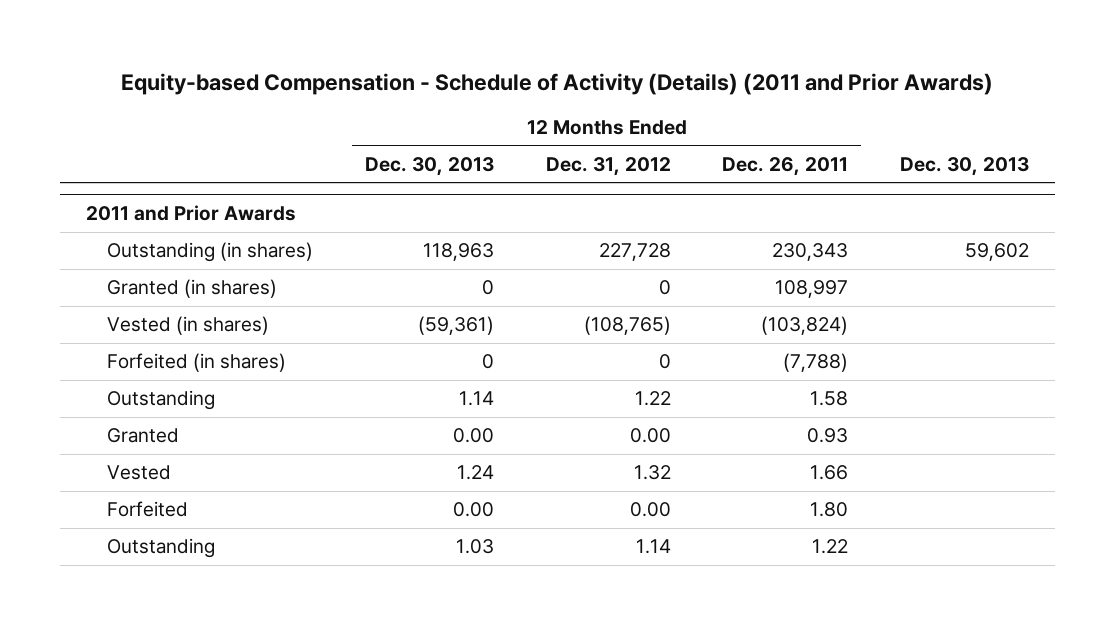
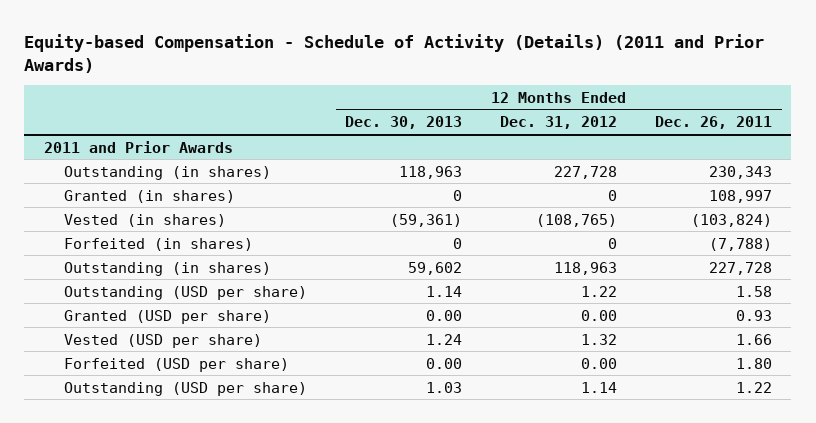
[899,156,1029,176] Dec. 30, 2013 -> none
none -> [64,261,272,276] Outstanding (in shares)
[107,390,216,411] Outstanding -> [64,285,308,300] Outstanding (USD per share)
[107,428,180,444] Granted -> [64,309,272,324] Granted (USD per share)
[107,465,172,481] Vested -> [64,333,263,348] Vested (USD per share)
[107,501,189,518] Forfeited -> [64,357,290,372] Forfeited (USD per share)
[107,538,216,559] Outstanding -> [64,381,308,396] Outstanding (USD per share)

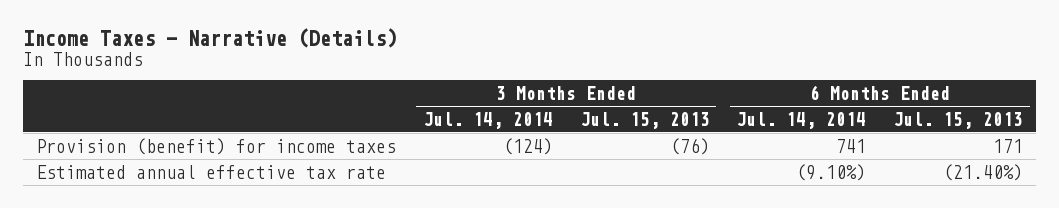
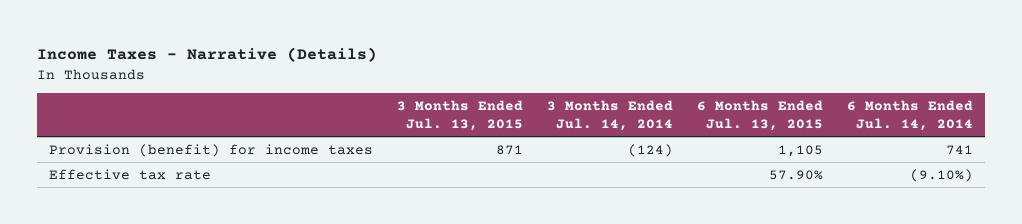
[579,111,710,129] Jul. 15, 2013 -> none
[892,111,1023,129] Jul. 15, 2013 -> none
none -> [396,99,523,131] 3 Months Ended Jul. 13, 2015
none -> [696,99,823,131] 6 Months Ended Jul. 13, 2015
[36,164,387,179] Estimated annual effective tax rate -> [48,168,211,180] Effective tax rate

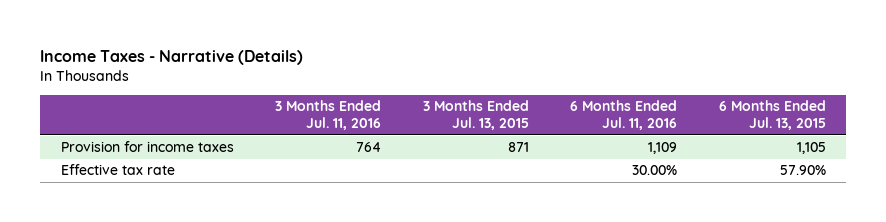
[546,99,673,131] 3 Months Ended Jul. 14, 2014 -> none
[846,99,973,131] 6 Months Ended Jul. 14, 2014 -> none
none -> [275,100,382,131] 3 Months Ended Jul. 11, 2016
none -> [570,100,678,131] 6 Months Ended Jul. 11, 2016
[48,143,373,157] Provision (benefit) for income taxes -> [60,141,234,153] Provision for income taxes

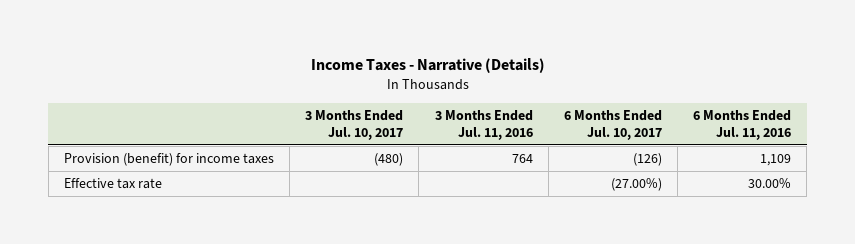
[422,100,529,131] 3 Months Ended Jul. 13, 2015 -> none
[718,100,826,131] 6 Months Ended Jul. 13, 2015 -> none
none -> [305,110,404,141] 3 Months Ended Jul. 10, 2017
none -> [563,110,662,141] 6 Months Ended Jul. 10, 2017
[60,141,234,153] Provision for income taxes -> [64,152,275,166] Provision (benefit) for income taxes

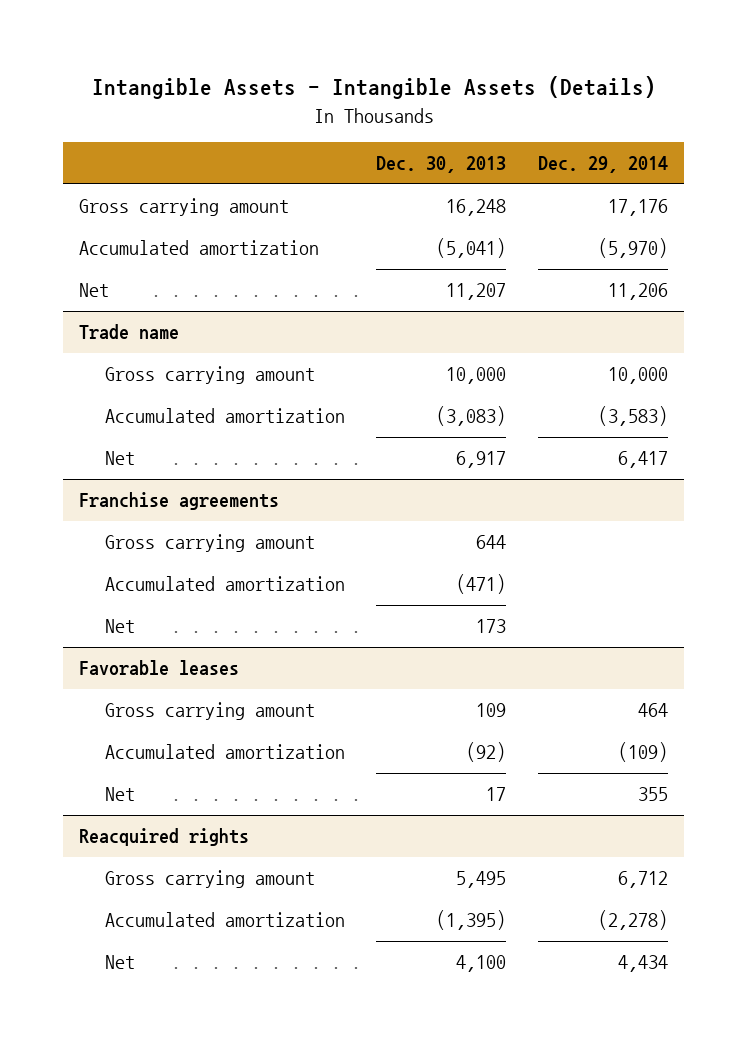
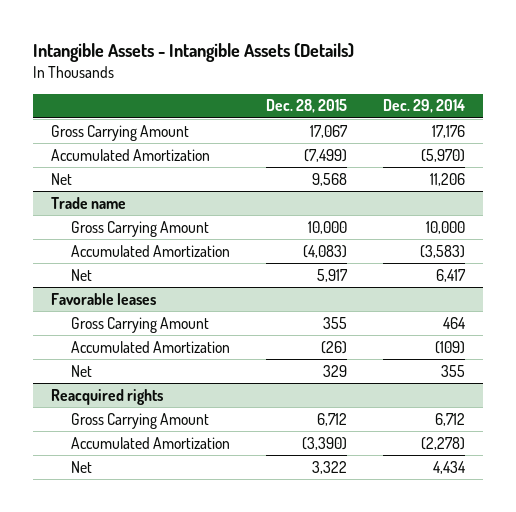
[376,156,507,174] Dec. 30, 2013 -> none
none -> [266,99,348,114] Dec. 28, 2015
[79,198,290,217] Gross carrying amount -> [51,124,190,141] Gross Carrying Amount
[79,240,320,256] Accumulated amortization -> [51,148,211,161] Accumulated Amortization
[104,366,315,385] Gross carrying amount -> [71,220,210,237] Gross Carrying Amount
[104,408,345,424] Accumulated amortization -> [71,244,231,257] Accumulated Amortization
[79,492,280,511] Franchise agreements -> none
[104,534,315,553] Gross carrying amount -> none
[104,576,345,592] Accumulated amortization -> none
[104,619,135,634] Net -> none
[104,702,315,721] Gross carrying amount -> [71,316,210,333] Gross Carrying Amount
[104,744,345,760] Accumulated amortization -> [71,340,231,353] Accumulated Amortization
[104,870,315,889] Gross carrying amount -> [71,412,210,429] Gross Carrying Amount
[104,912,345,928] Accumulated amortization -> [71,436,231,449] Accumulated Amortization

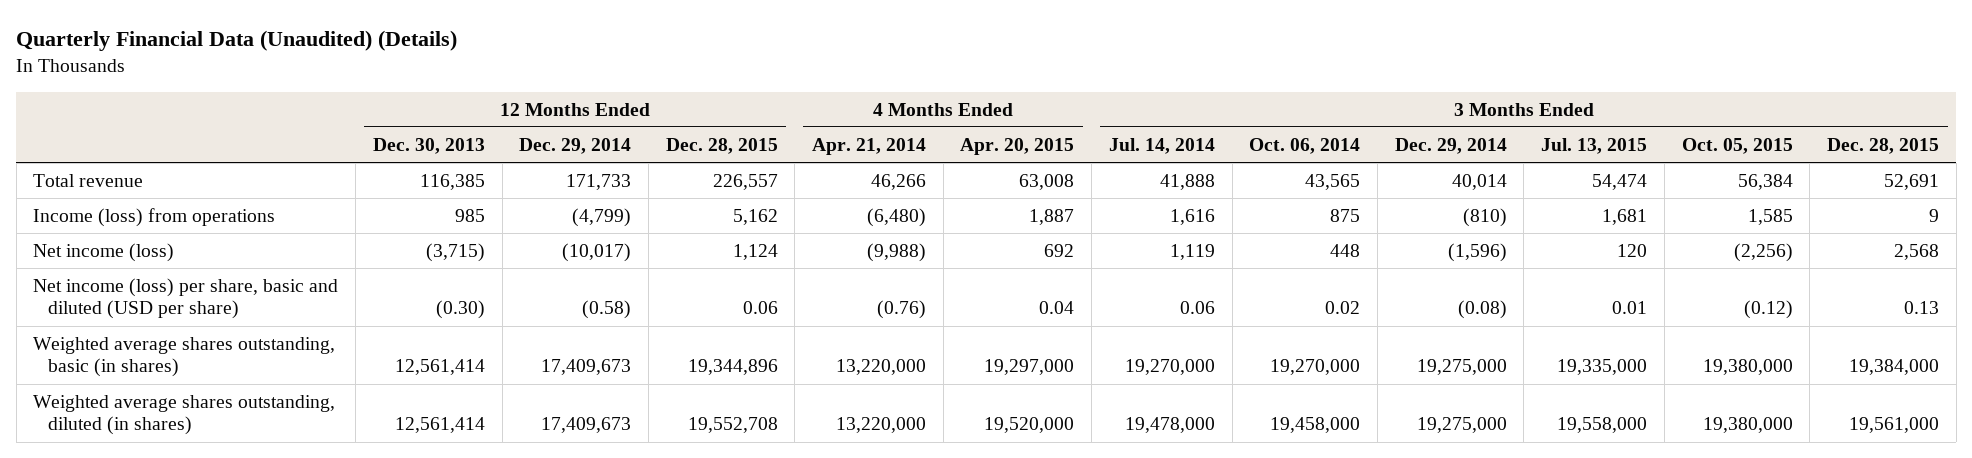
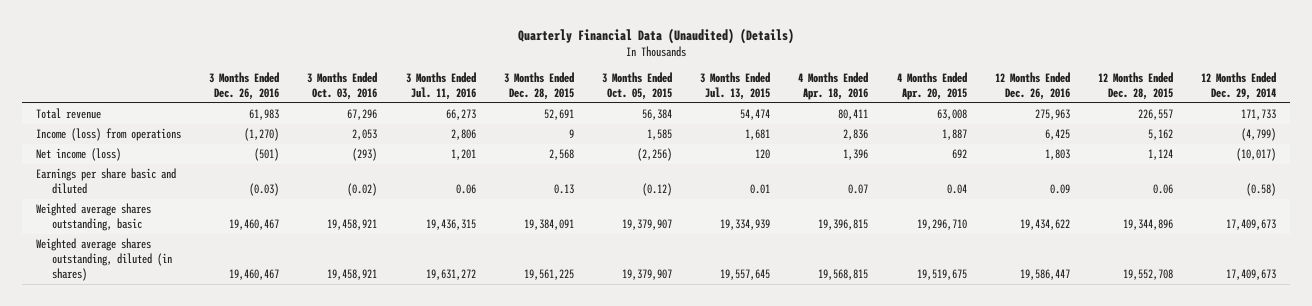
[372,137,485,154] Dec. 30, 2013 -> none
[812,137,927,155] Apr. 21, 2014 -> none
[1108,137,1215,154] Jul. 14, 2014 -> none
[1249,137,1361,154] Oct. 06, 2014 -> none
[1394,137,1507,154] Dec. 29, 2014 -> none
none -> [209,72,280,101] 3 Months Ended Dec. 26, 2016
none -> [307,72,378,101] 3 Months Ended Oct. 03, 2016
none -> [405,72,476,101] 3 Months Ended Jul. 11, 2016
none -> [798,72,869,101] 4 Months Ended Apr. 18, 2016
none -> [994,72,1070,101] 12 Months Ended Dec. 26, 2016
[33,277,339,320] Net income (loss) per share, basic and diluted (USD per share) -> [35,168,176,194] Earnings per share basic and diluted
[33,336,336,378] Weighted average shares outstanding, basic (in shares) -> [35,203,151,231] Weighted average shares outstanding, basic
[984,359,1075,376] 19,297,000 -> [916,218,967,230] 19,296,710
[1557,359,1648,376] 19,335,000 -> [720,218,771,230] 19,334,939
[1702,359,1793,376] 19,380,000 -> [621,218,672,230] 19,379,907
[1848,359,1939,376] 19,384,000 -> [523,218,574,230] 19,384,091
[984,417,1075,434] 19,520,000 -> [916,268,967,280] 19,519,675
[1557,417,1648,434] 19,558,000 -> [720,268,771,280] 19,557,645
[1702,417,1793,434] 19,380,000 -> [621,268,672,280] 19,379,907
[1848,417,1939,434] 19,561,000 -> [523,268,574,280] 19,561,225

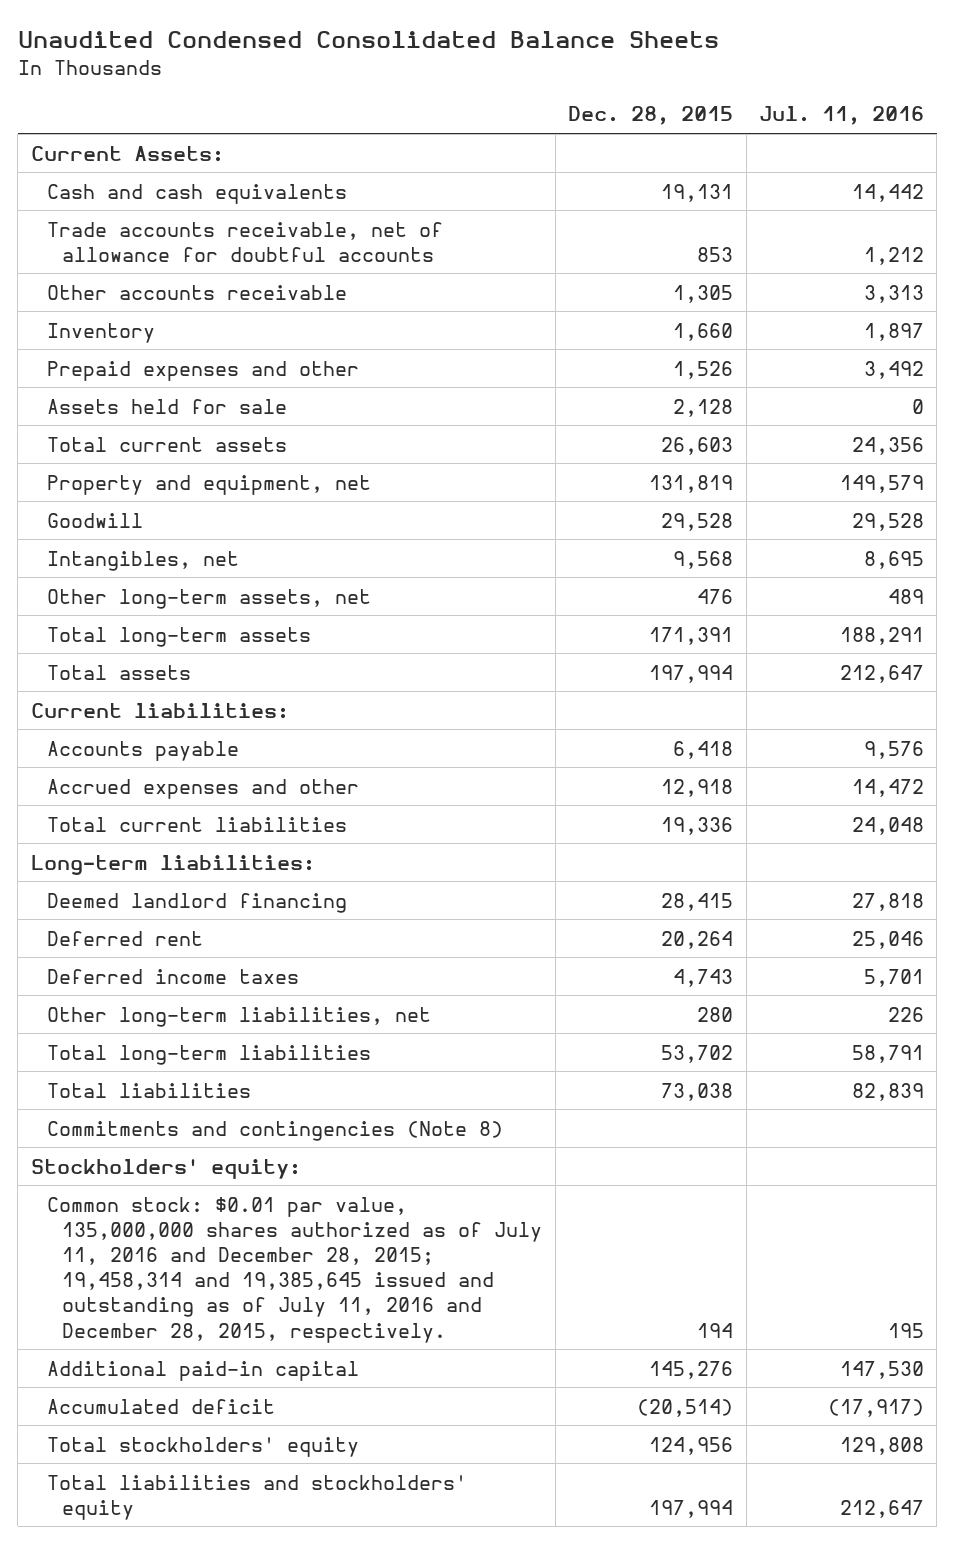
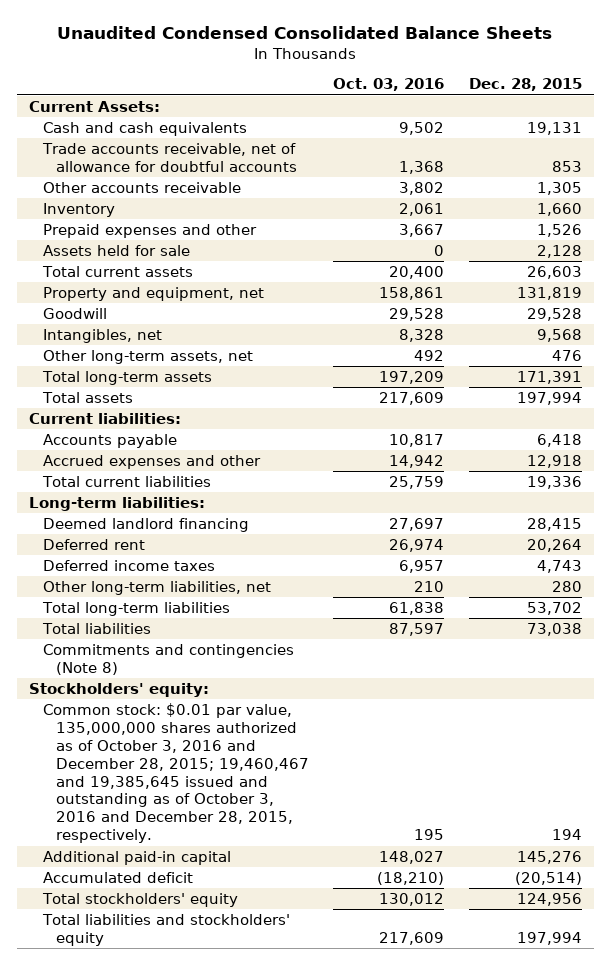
[758,106,924,126] Jul. 11, 2016 -> none
none -> [333,78,445,92] Oct. 03, 2016
[46,1196,543,1343] Common stock: $0.01 par value, 135,000,000 shares authorized as of July 11, 2016 and December 28, 2015; 19,458,314 and 19,385,645 issued and outstanding as of July 11, 2016 and December 28, 2015, respectively. -> [42,702,309,844] Common stock: $0.01 par value, 135,000,000 shares authorized as of October 3, 2016 and December 28, 2015; 19,460,467 and 19,385,645 issued and outstanding as of October 3, 2016 and December 28, 2015, respectively.

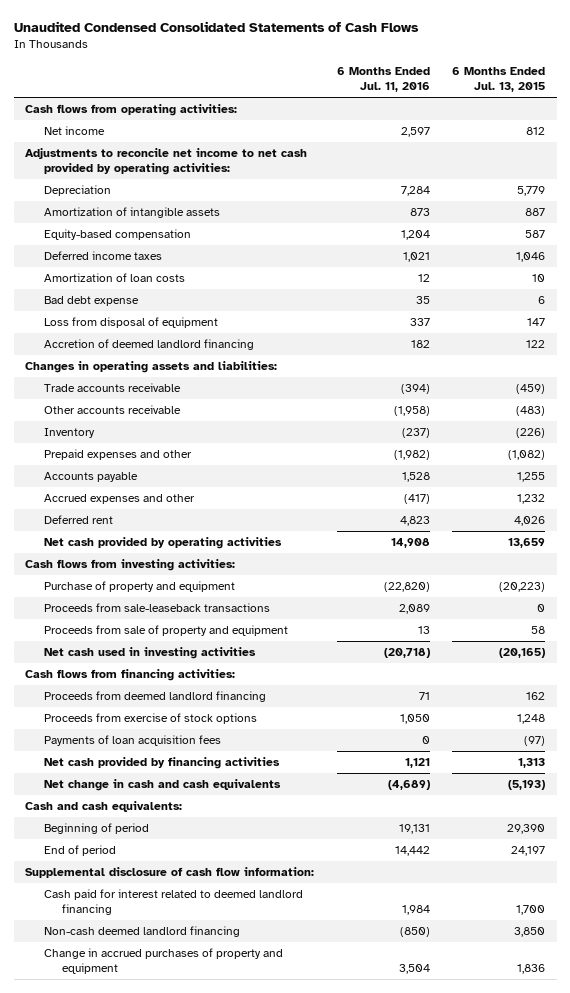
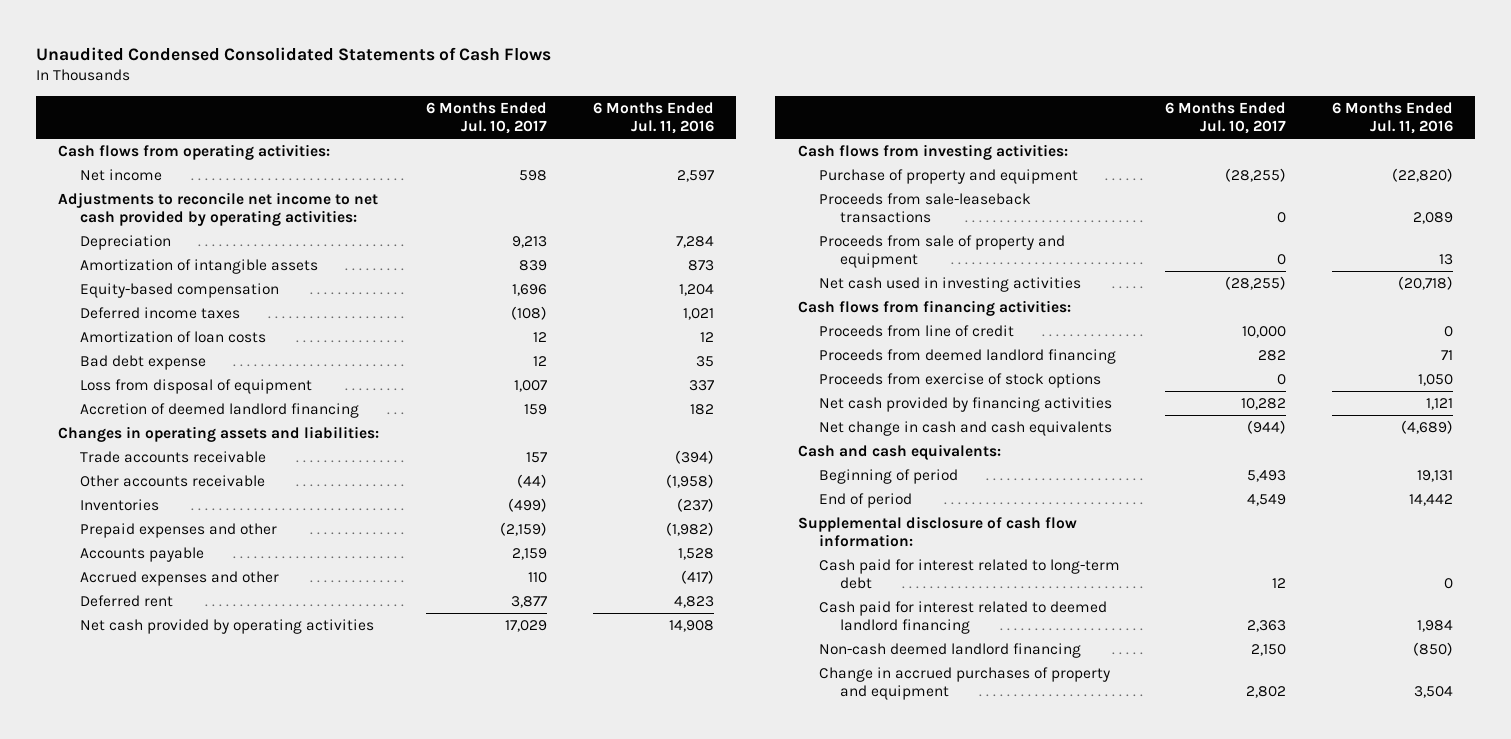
[452,67,546,93] 6 Months Ended Jul. 13, 2015 -> none
none -> [426,101,548,134] 6 Months Ended Jul. 10, 2017
[43,427,95,438] Inventory -> [79,498,159,511] Inventories
none -> [818,324,1014,337] Proceeds from line of credit
[43,734,221,746] Payments of loan acquisition fees -> none
none -> [818,558,1120,589] Cash paid for interest related to long-term debt

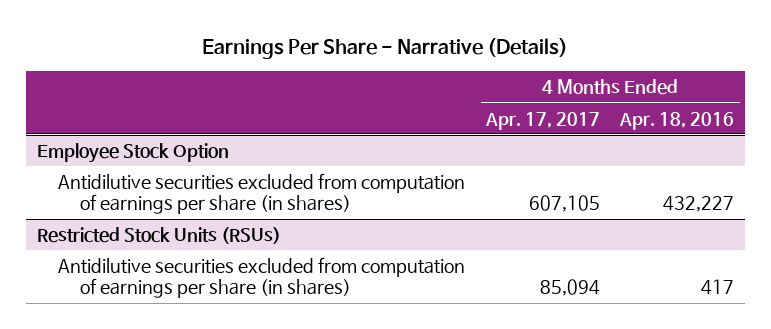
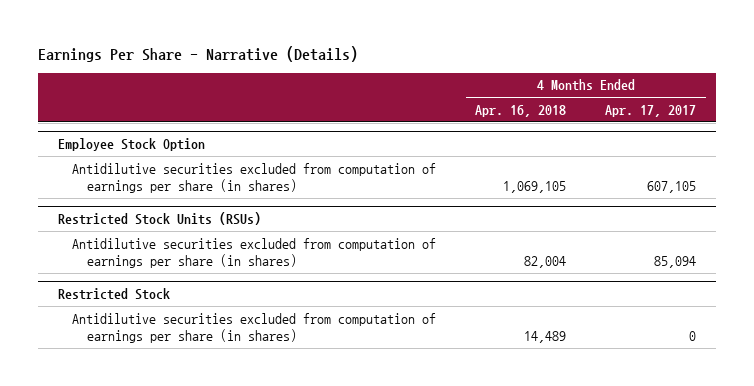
[619,111,735,130] Apr. 18, 2016 -> none
none -> [475,104,567,117] Apr. 16, 2018
none -> [57,288,170,301] Restricted Stock
none -> [72,312,437,343] Antidilutive securities excluded from computation of earnings per share (in shares)

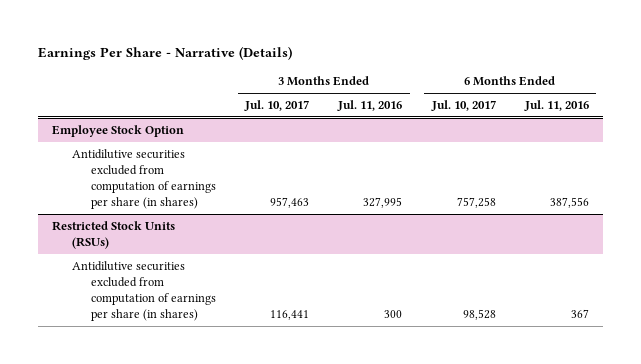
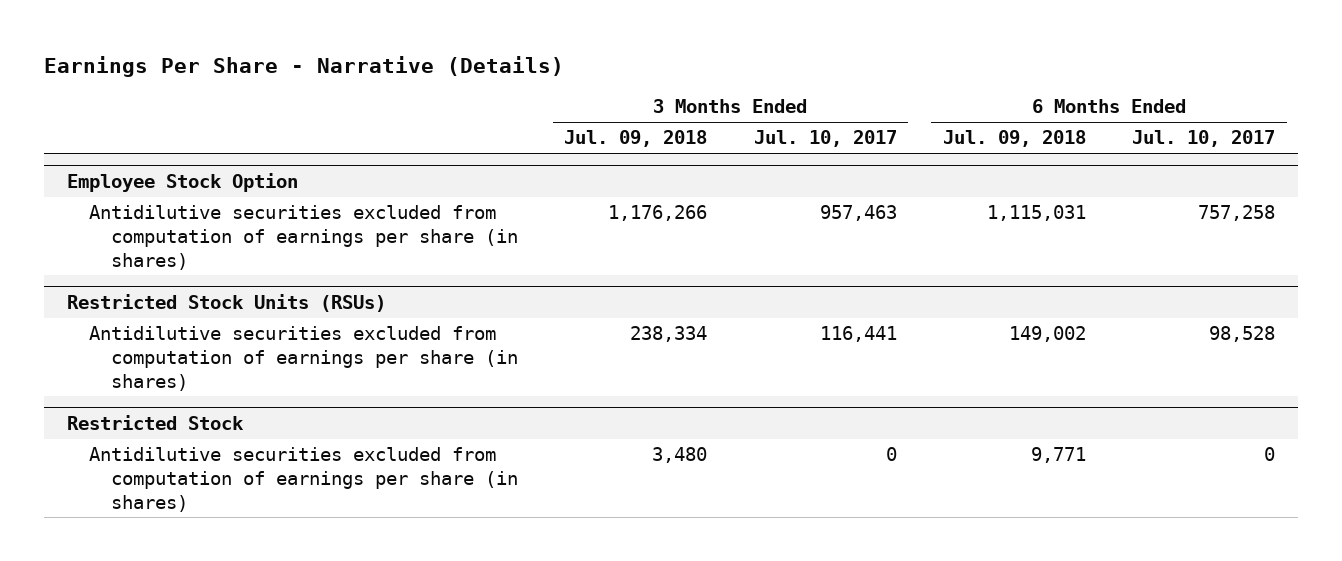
[337,100,403,112] Jul. 11, 2016 -> none
[523,100,589,112] Jul. 11, 2016 -> none
none -> [564,130,708,148] Jul. 09, 2018
none -> [942,130,1086,148] Jul. 09, 2018
none -> [67,415,245,431] Restricted Stock
none -> [89,447,519,512] Antidilutive securities excluded from computation of earnings per share (in shares)

